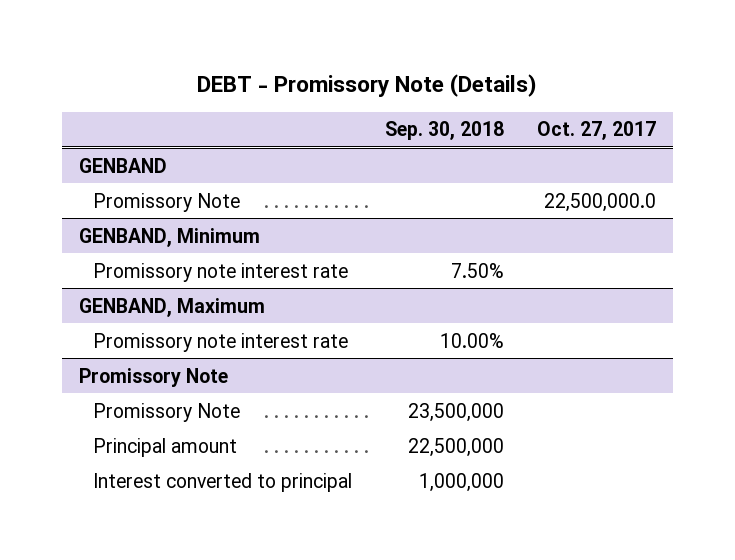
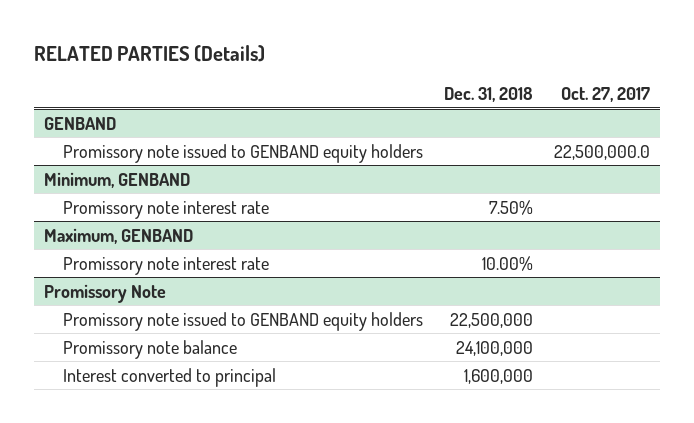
[197,74,538,98] DEBT - Promissory Note (Details) -> [33,45,265,63] RELATED PARTIES (Details)
[385,121,505,141] Sep. 30, 2018 -> none
none -> [444,86,534,102] Dec. 31, 2018
[93,192,241,212] Promissory Note -> [63,143,424,163] Promissory note issued to GENBAND equity holders
[78,227,260,247] GENBAND, Minimum -> [44,171,191,188] Minimum, GENBAND
[78,297,265,317] GENBAND, Maximum -> [44,227,194,244] Maximum, GENBAND
[93,437,238,457] Principal amount -> none
[93,402,241,422] Promissory Note -> [63,311,424,331] Promissory note issued to GENBAND equity holders
none -> [63,339,238,359] Promissory note balance

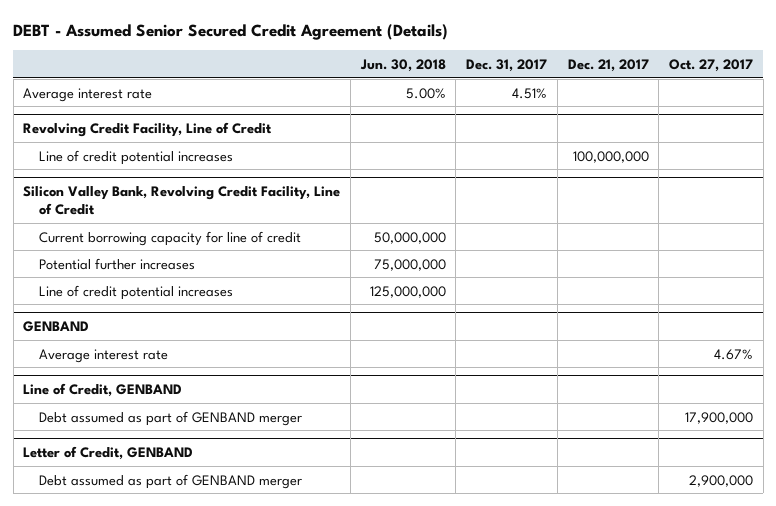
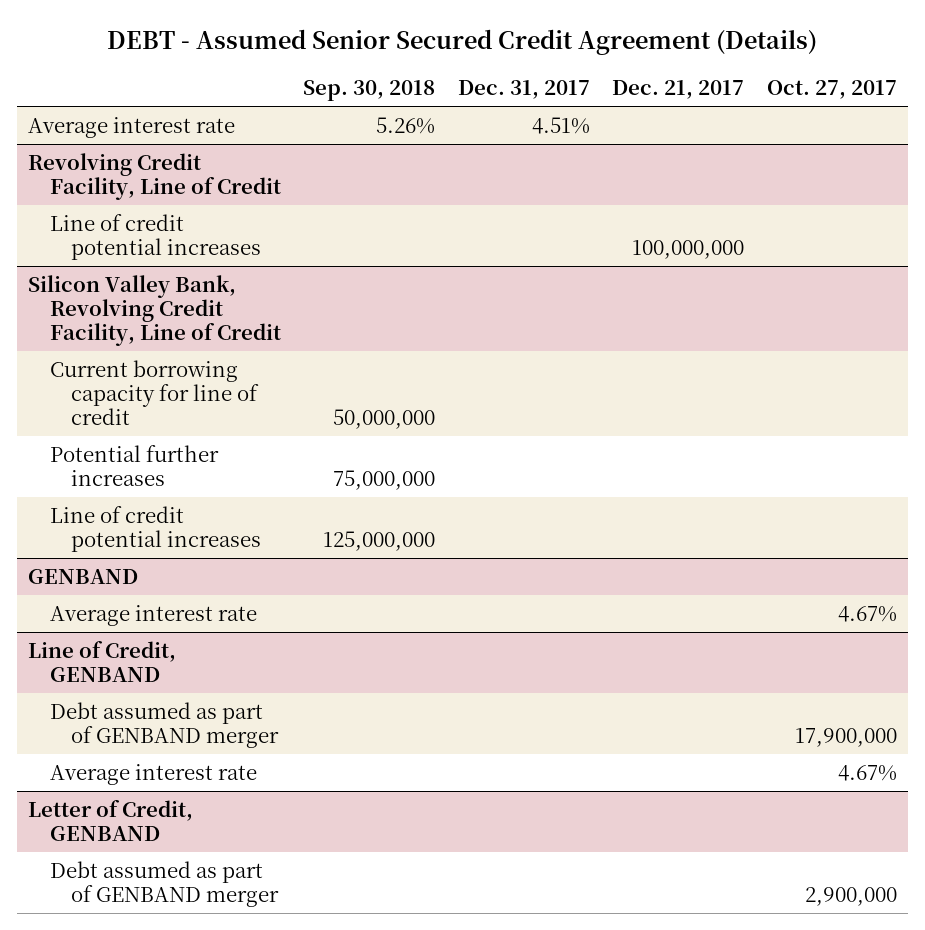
[359,58,446,72] Jun. 30, 2018 -> none
none -> [303,80,436,102] Sep. 30, 2018
none -> [49,763,257,785] Average interest rate

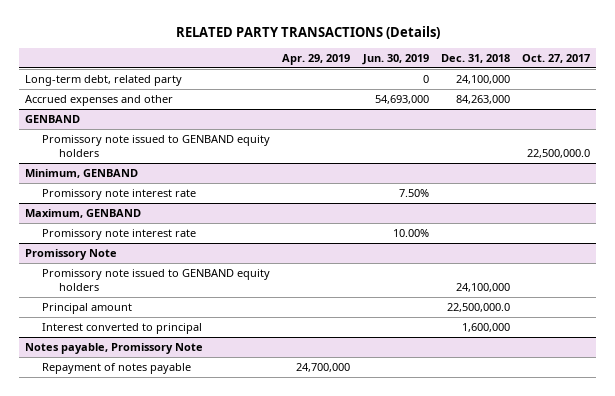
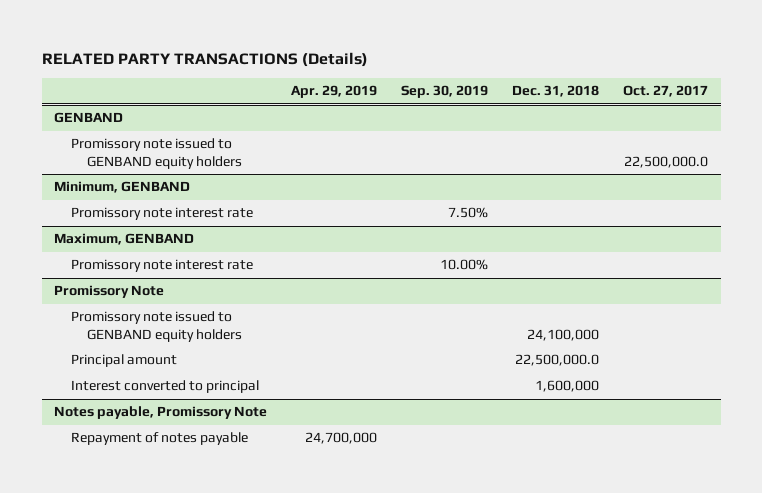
[361,53,429,65] Jun. 30, 2019 -> none
none -> [401,85,489,99] Sep. 30, 2019
[25,74,183,86] Long-term debt, related party -> none
[25,94,174,106] Accrued expenses and other -> none

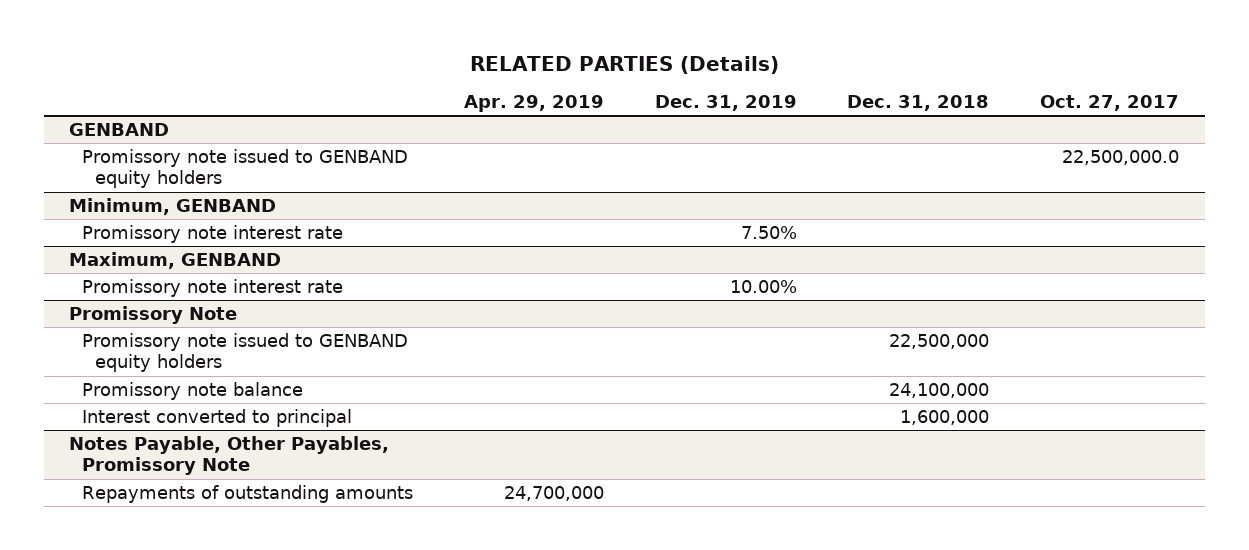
[41,51,368,67] RELATED PARTY TRANSACTIONS (Details) -> [470,55,780,74] RELATED PARTIES (Details)
[401,85,489,99] Sep. 30, 2019 -> none
none -> [654,94,797,111] Dec. 31, 2019
[70,354,177,368] Principal amount -> none
[527,328,600,341] 24,100,000 -> [889,333,990,349] 22,500,000
none -> [82,381,304,400] Promissory note balance
[53,406,267,420] Notes payable, Promissory Note -> [69,435,390,476] Notes Payable, Other Payables, Promissory Note
[70,432,248,446] Repayment of notes payable -> [82,484,414,503] Repayments of outstanding amounts

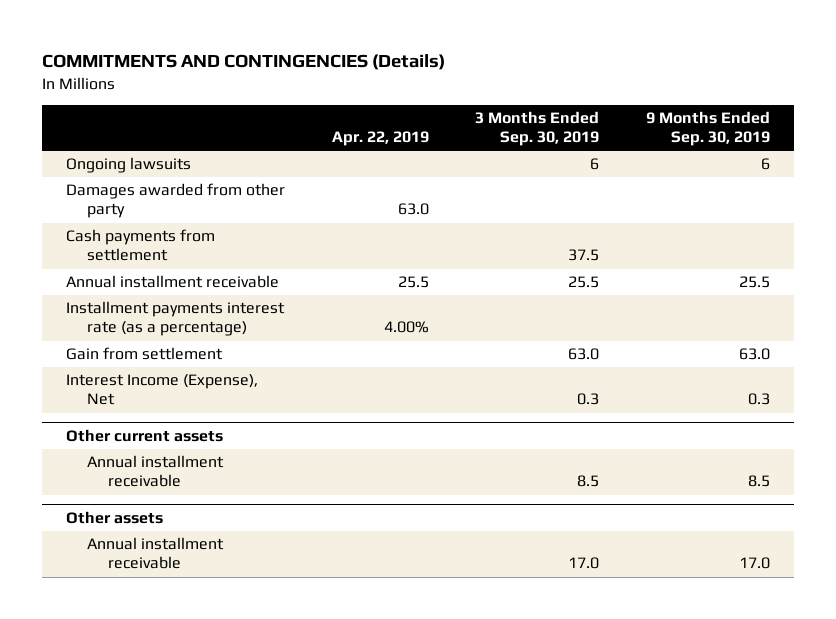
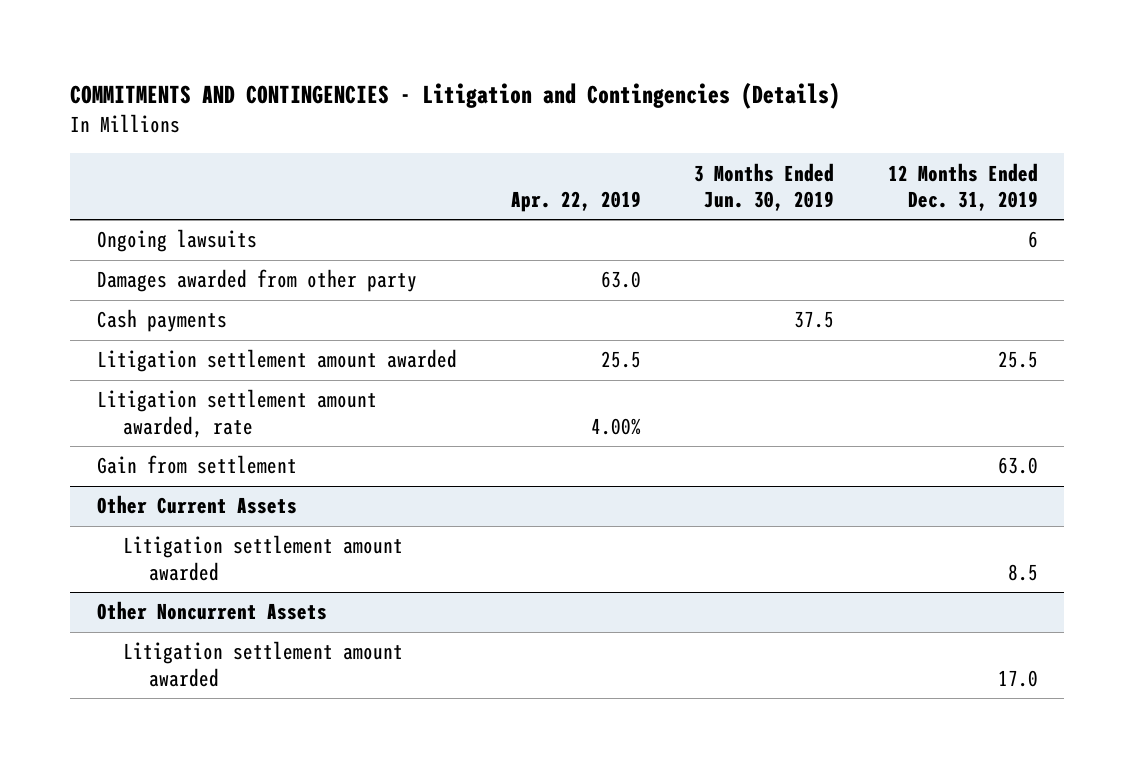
[42,54,446,71] COMMITMENTS AND CONTINGENCIES (Details) -> [70,82,841,110] COMMITMENTS AND CONTINGENCIES - Litigation and Contingencies (Details)
[475,111,600,147] 3 Months Ended Sep. 30, 2019 -> none
[646,111,771,147] 9 Months Ended Sep. 30, 2019 -> none
none -> [694,162,835,211] 3 Months Ended Jun. 30, 2019
none -> [887,162,1038,211] 12 Months Ended Dec. 31, 2019
[65,229,215,262] Cash payments from settlement -> [97,309,228,333] Cash payments
[65,275,279,289] Annual installment receivable -> [97,349,458,373] Litigation settlement amount awarded
[65,301,285,337] Installment payments interest rate (as a percentage) -> [97,389,378,438] Litigation settlement amount awarded, rate
[65,374,258,406] Interest Income (Expense), Net -> none
[65,428,223,442] Other current assets -> [97,495,298,515] Other Current Assets
[86,455,224,488] Annual installment receivable -> [122,535,403,581] Litigation settlement amount awarded
[65,510,163,524] Other assets -> [97,601,328,621] Other Noncurrent Assets
[86,537,224,570] Annual installment receivable -> [122,641,403,687] Litigation settlement amount awarded

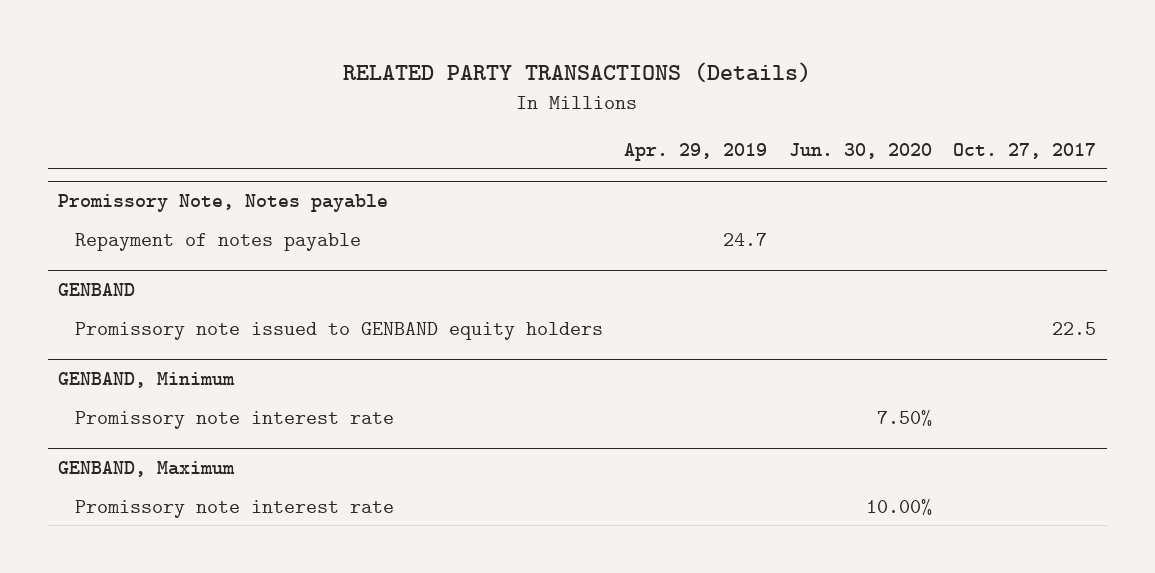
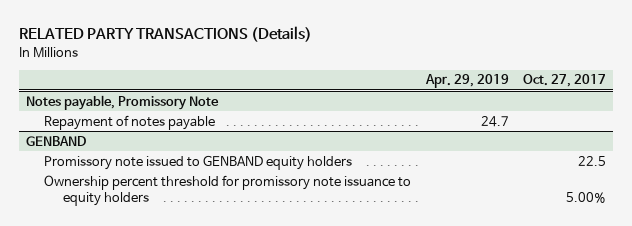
[788,142,932,159] Jun. 30, 2020 -> none
[58,193,389,212] Promissory Note, Notes payable -> [25,94,219,110] Notes payable, Promissory Note
[58,371,236,388] GENBAND, Minimum -> none
[74,410,394,429] Promissory note interest rate -> none
[58,460,236,477] GENBAND, Maximum -> none
[74,499,394,518] Promissory note interest rate -> none
none -> [44,174,412,206] Ownership percent threshold for promissory note issuance to equity holders

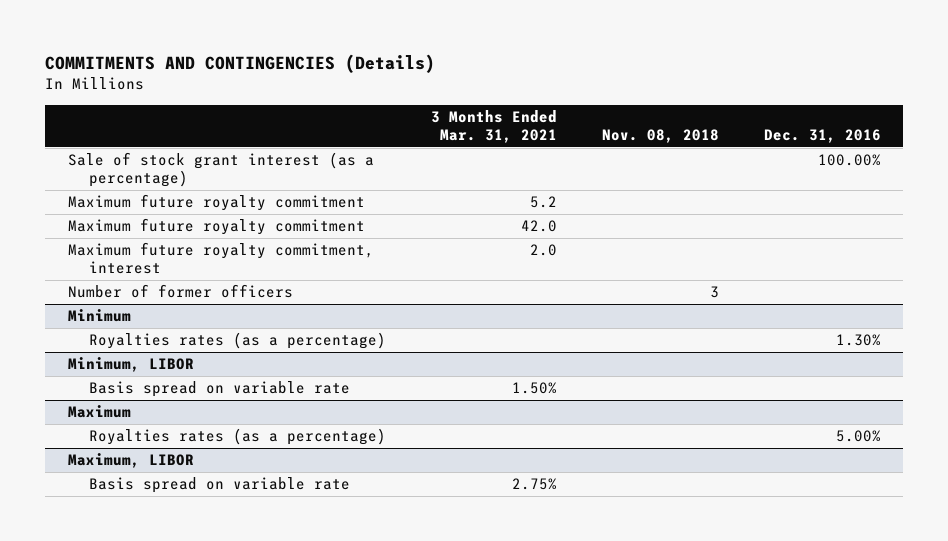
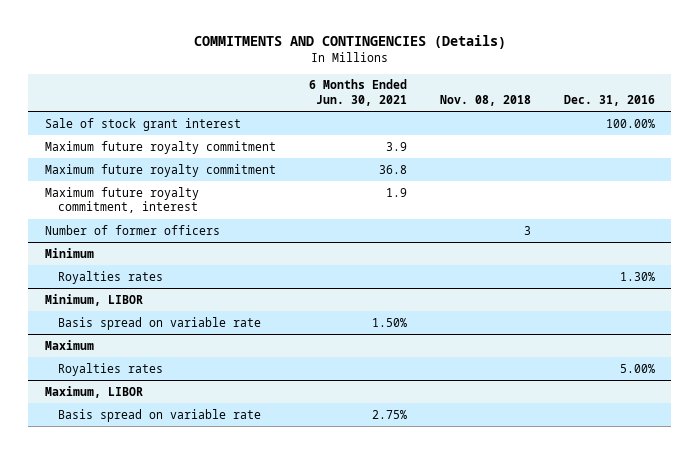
[431,109,558,144] 3 Months Ended Mar. 31, 2021 -> none
none -> [308,79,407,107] 6 Months Ended Jun. 30, 2021
[67,152,374,188] Sale of stock grant interest (as a percentage) -> [44,117,241,131] Sale of stock grant interest
[89,332,387,350] Royalties rates (as a percentage) -> [57,270,163,284] Royalties rates
[89,428,387,446] Royalties rates (as a percentage) -> [57,362,163,376] Royalties rates

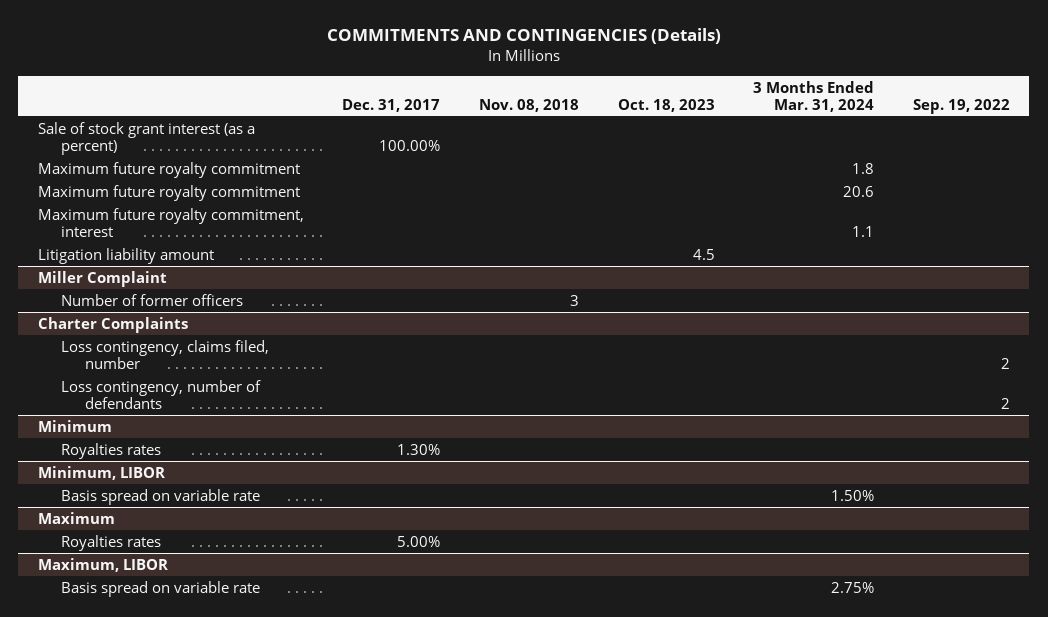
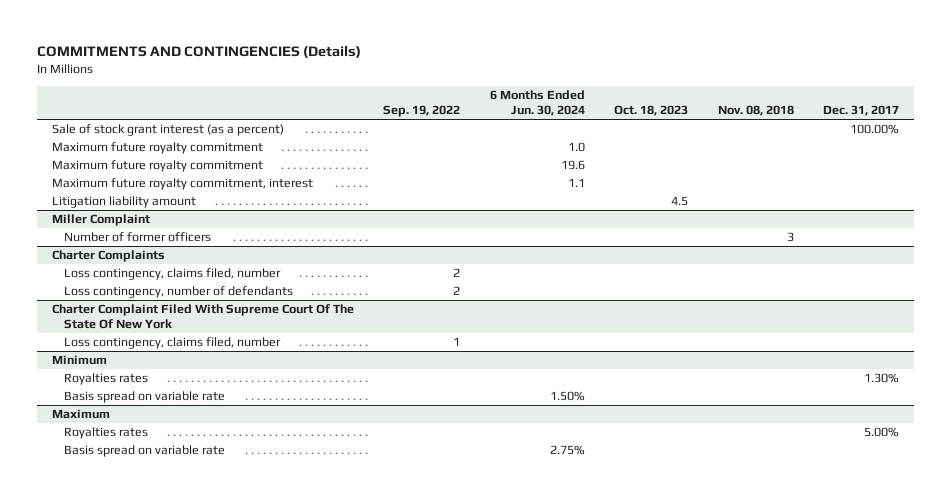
[753,80,875,113] 3 Months Ended Mar. 31, 2024 -> none
none -> [489,90,585,117] 6 Months Ended Jun. 30, 2024
none -> [51,304,354,330] Charter Complaint Filed With Supreme Court Of The State Of New York
none -> [63,337,281,350] Loss contingency, claims filed, number
[37,465,165,480] Minimum, LIBOR -> none
[61,488,261,505] Basis spread on variable rate -> none
none -> [63,391,225,404] Basis spread on variable rate
[37,557,168,572] Maximum, LIBOR -> none
[61,580,261,597] Basis spread on variable rate -> none
none -> [63,445,225,458] Basis spread on variable rate

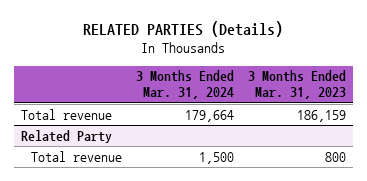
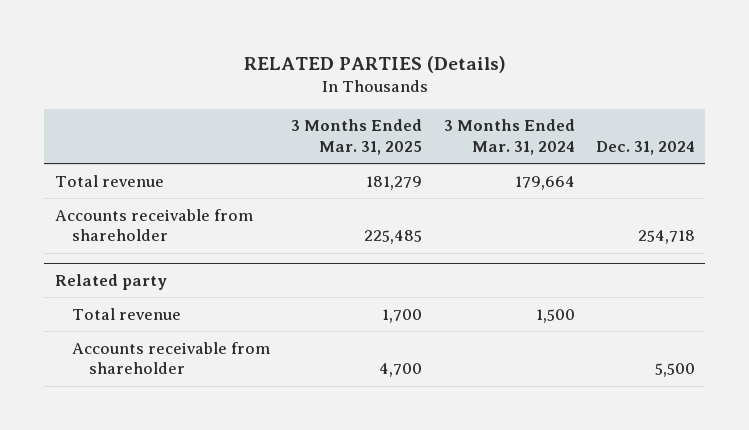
[248,70,347,100] 3 Months Ended Mar. 31, 2023 -> none
none -> [291,119,423,156] 3 Months Ended Mar. 31, 2025
none -> [595,141,695,156] Dec. 31, 2024
none -> [54,208,253,242] Accounts receivable from shareholder
[20,129,112,143] Related Party -> [54,274,167,291] Related party
none -> [71,341,270,375] Accounts receivable from shareholder

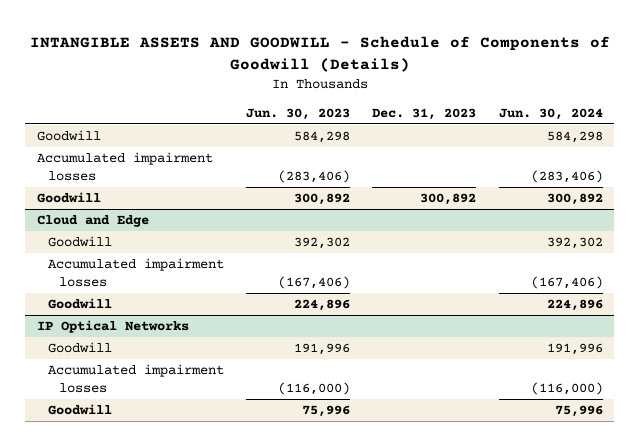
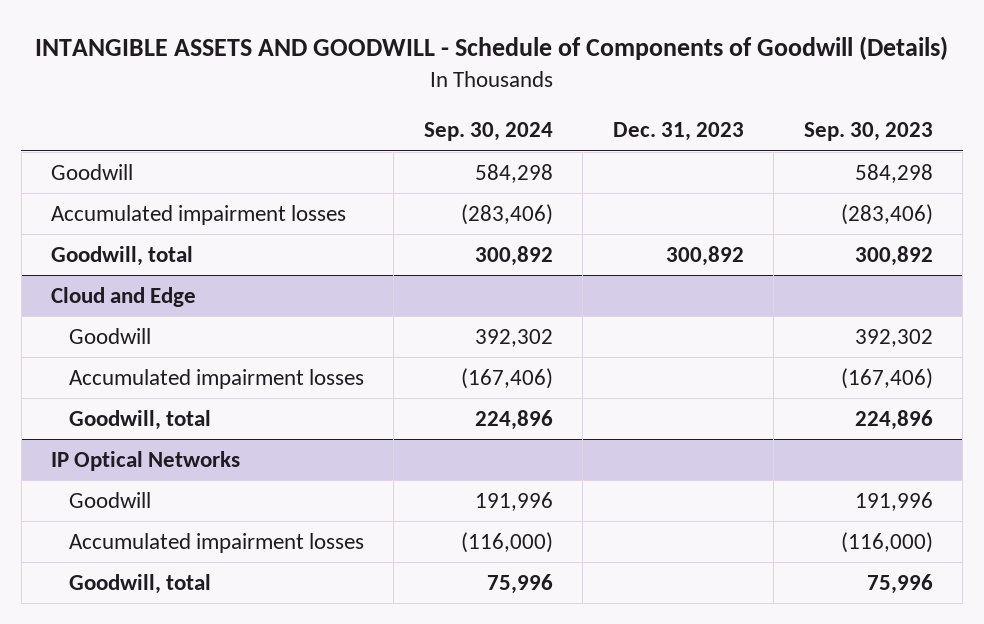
[245,107,350,120] Jun. 30, 2023 -> none
[498,107,603,120] Jun. 30, 2024 -> none
none -> [423,122,553,142] Sep. 30, 2024
none -> [803,122,933,142] Sep. 30, 2023
[36,192,101,204] Goodwill -> [51,246,194,267] Goodwill, total
[47,298,112,310] Goodwill -> [68,410,211,431] Goodwill, total
[47,404,112,416] Goodwill -> [68,574,211,595] Goodwill, total

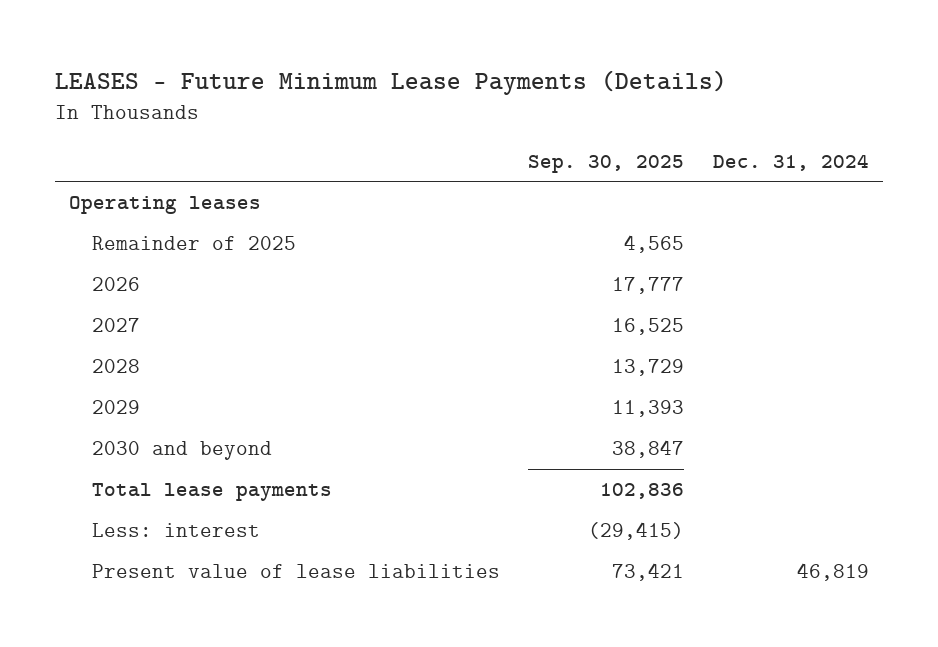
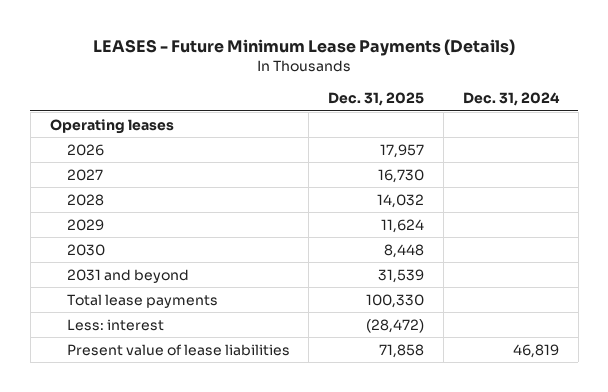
[528,154,685,173] Sep. 30, 2025 -> none
none -> [328,92,425,107] Dec. 31, 2025
[91,236,296,251] Remainder of 2025 -> none
none -> [66,243,105,256] 2030
[91,441,272,461] 2030 and beyond -> [66,268,189,283] 2031 and beyond

